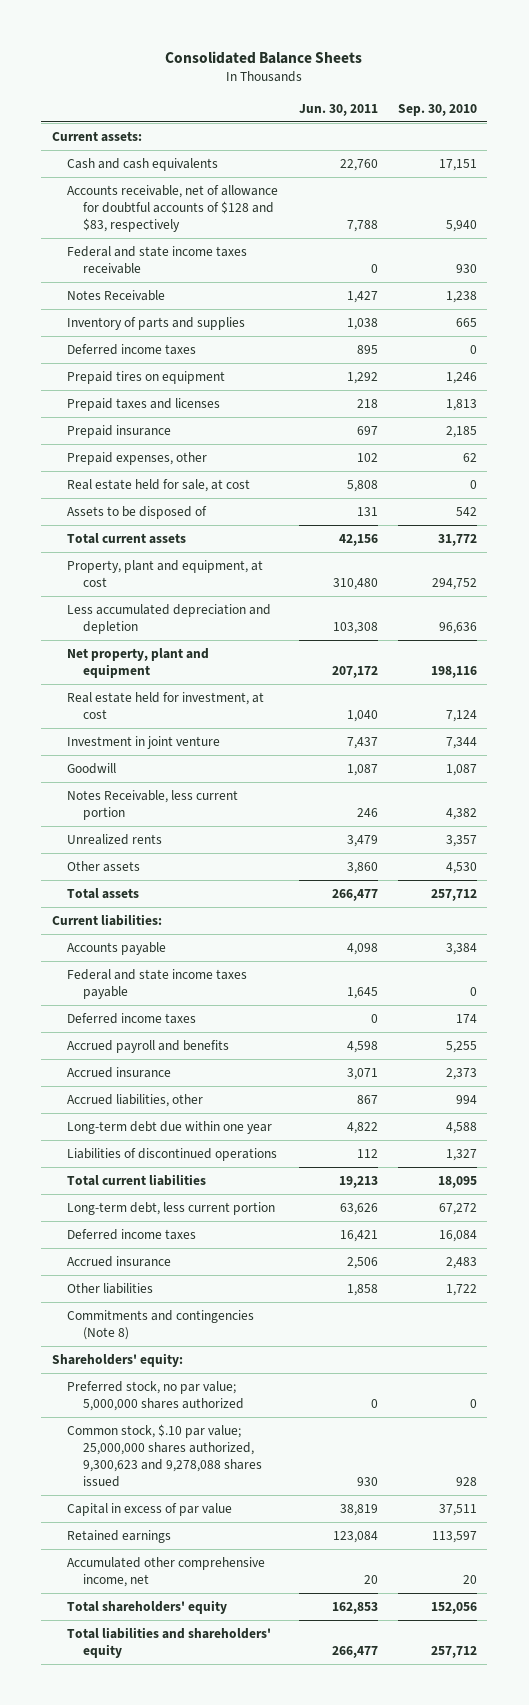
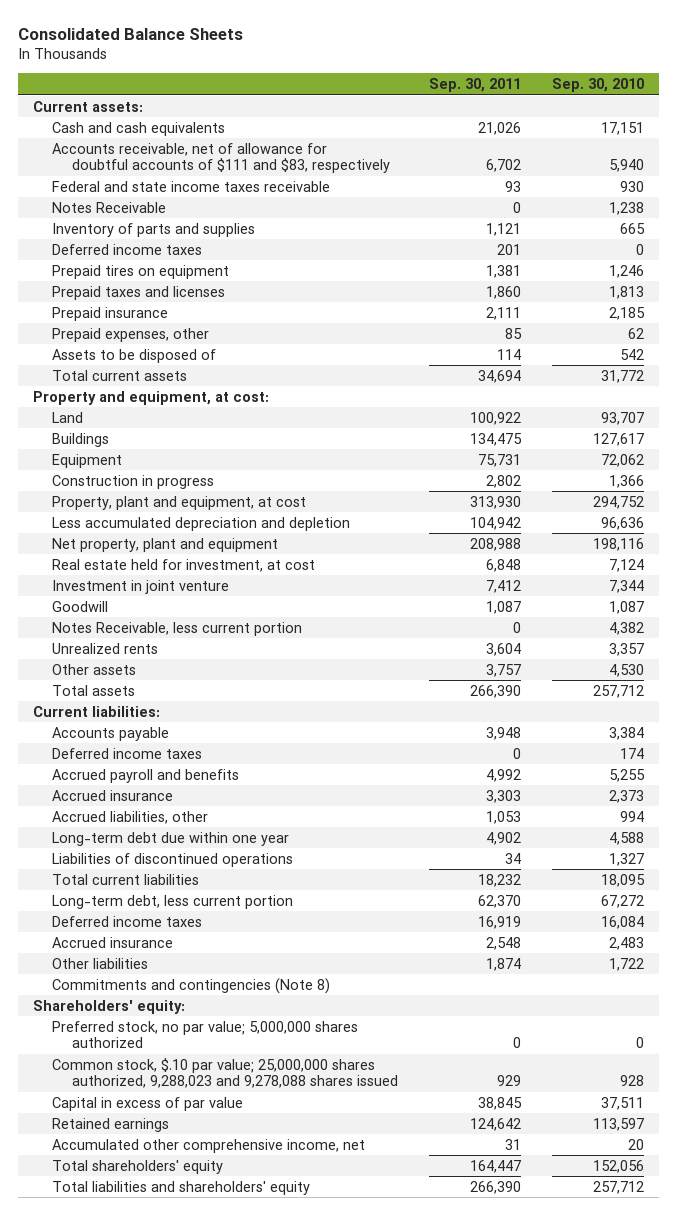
[298,103,378,116] Jun. 30, 2011 -> none
none -> [428,78,521,93] Sep. 30, 2011
[67,185,279,233] Accounts receivable, net of allowance for doubtful accounts of $128 and $83, respectively -> [52,142,390,174] Accounts receivable, net of allowance for doubtful accounts of $111 and $83, respectively
[67,479,251,493] Real estate held for sale, at cost -> none
none -> [33,390,270,405] Property and equipment, at cost:
none -> [52,411,84,423] Land
none -> [52,432,110,447] Buildings
none -> [52,453,123,468] Equipment
none -> [52,474,215,489] Construction in progress
[67,969,248,1000] Federal and state income taxes payable -> none
[67,1424,262,1488] Common stock, $.10 par value; 25,000,000 shares authorized, 9,300,623 and 9,278,088 shares issued -> [52,1057,398,1089] Common stock, $.10 par value; 25,000,000 shares authorized, 9,288,023 and 9,278,088 shares issued

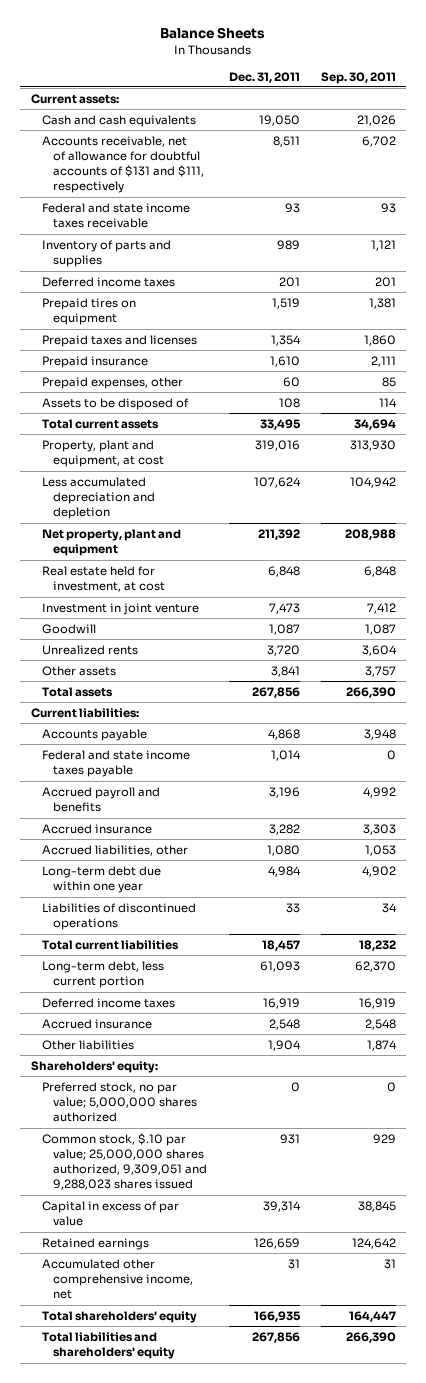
[17,27,243,40] Consolidated Balance Sheets -> [160,27,266,40] Balance Sheets
[551,78,644,93] Sep. 30, 2010 -> none
none -> [228,71,300,83] Dec. 31, 2011
[52,142,390,174] Accounts receivable, net of allowance for doubtful accounts of $111 and $83, respectively -> [42,135,205,194] Accounts receivable, net of allowance for doubtful accounts of $131 and $111, respectively
[52,201,167,213] Notes Receivable -> none
[33,390,270,405] Property and equipment, at cost: -> none
[52,411,84,423] Land -> none
[52,432,110,447] Buildings -> none
[52,453,123,468] Equipment -> none
[52,474,215,489] Construction in progress -> none
[52,621,303,636] Notes Receivable, less current portion -> none
[52,747,203,759] Deferred income taxes -> none
none -> [42,749,191,778] Federal and state income taxes payable
[52,977,331,994] Commitments and contingencies (Note 8) -> none
[52,1057,398,1089] Common stock, $.10 par value; 25,000,000 shares authorized, 9,288,023 and 9,278,088 shares issued -> [42,1132,208,1191] Common stock, $.10 par value; 25,000,000 shares authorized, 9,309,051 and 9,288,023 shares issued

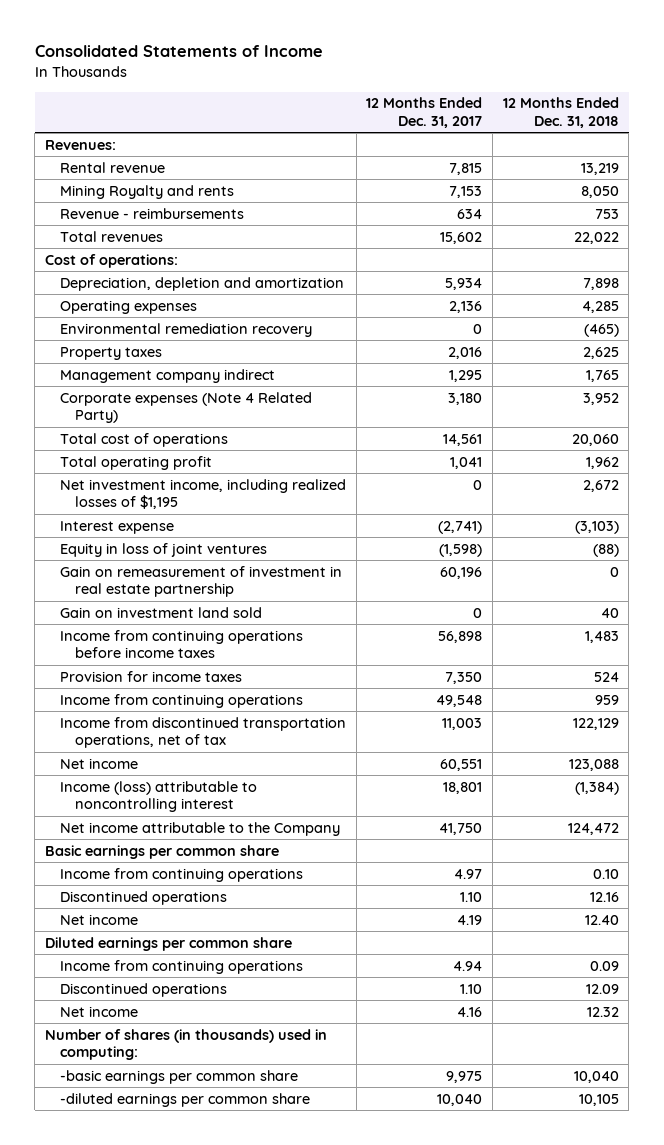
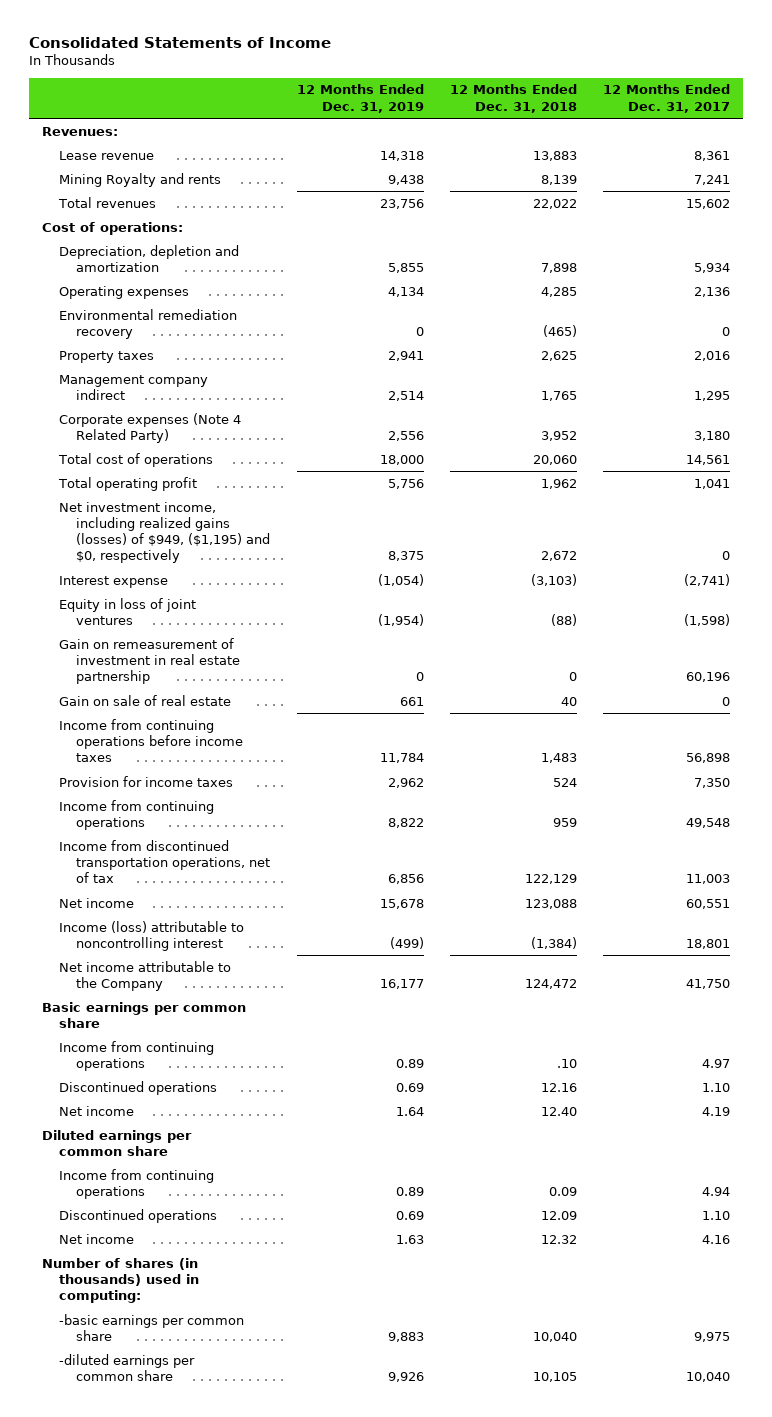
none -> [296,84,424,113] 12 Months Ended Dec. 31, 2019
[60,207,245,219] Revenue - reimbursements -> none
[60,161,166,173] Rental revenue -> [59,150,155,160] Lease revenue
[449,162,483,175] 7,815 -> [693,150,730,161] 8,361
[580,162,619,175] 13,219 -> [532,150,577,161] 13,883
[449,185,483,198] 7,153 -> [693,174,730,185] 7,241
[580,185,619,198] 8,050 -> [540,174,577,185] 8,139
[60,478,347,510] Net investment income, including realized losses of $1,195 -> [59,501,271,564] Net investment income, including realized gains (losses) of $949, ($1,195) and $0, respectively
[60,606,263,618] Gain on investment land sold -> [59,694,232,706] Gain on sale of real estate
[592,868,619,879] 0.10 -> [556,1058,577,1068] .10

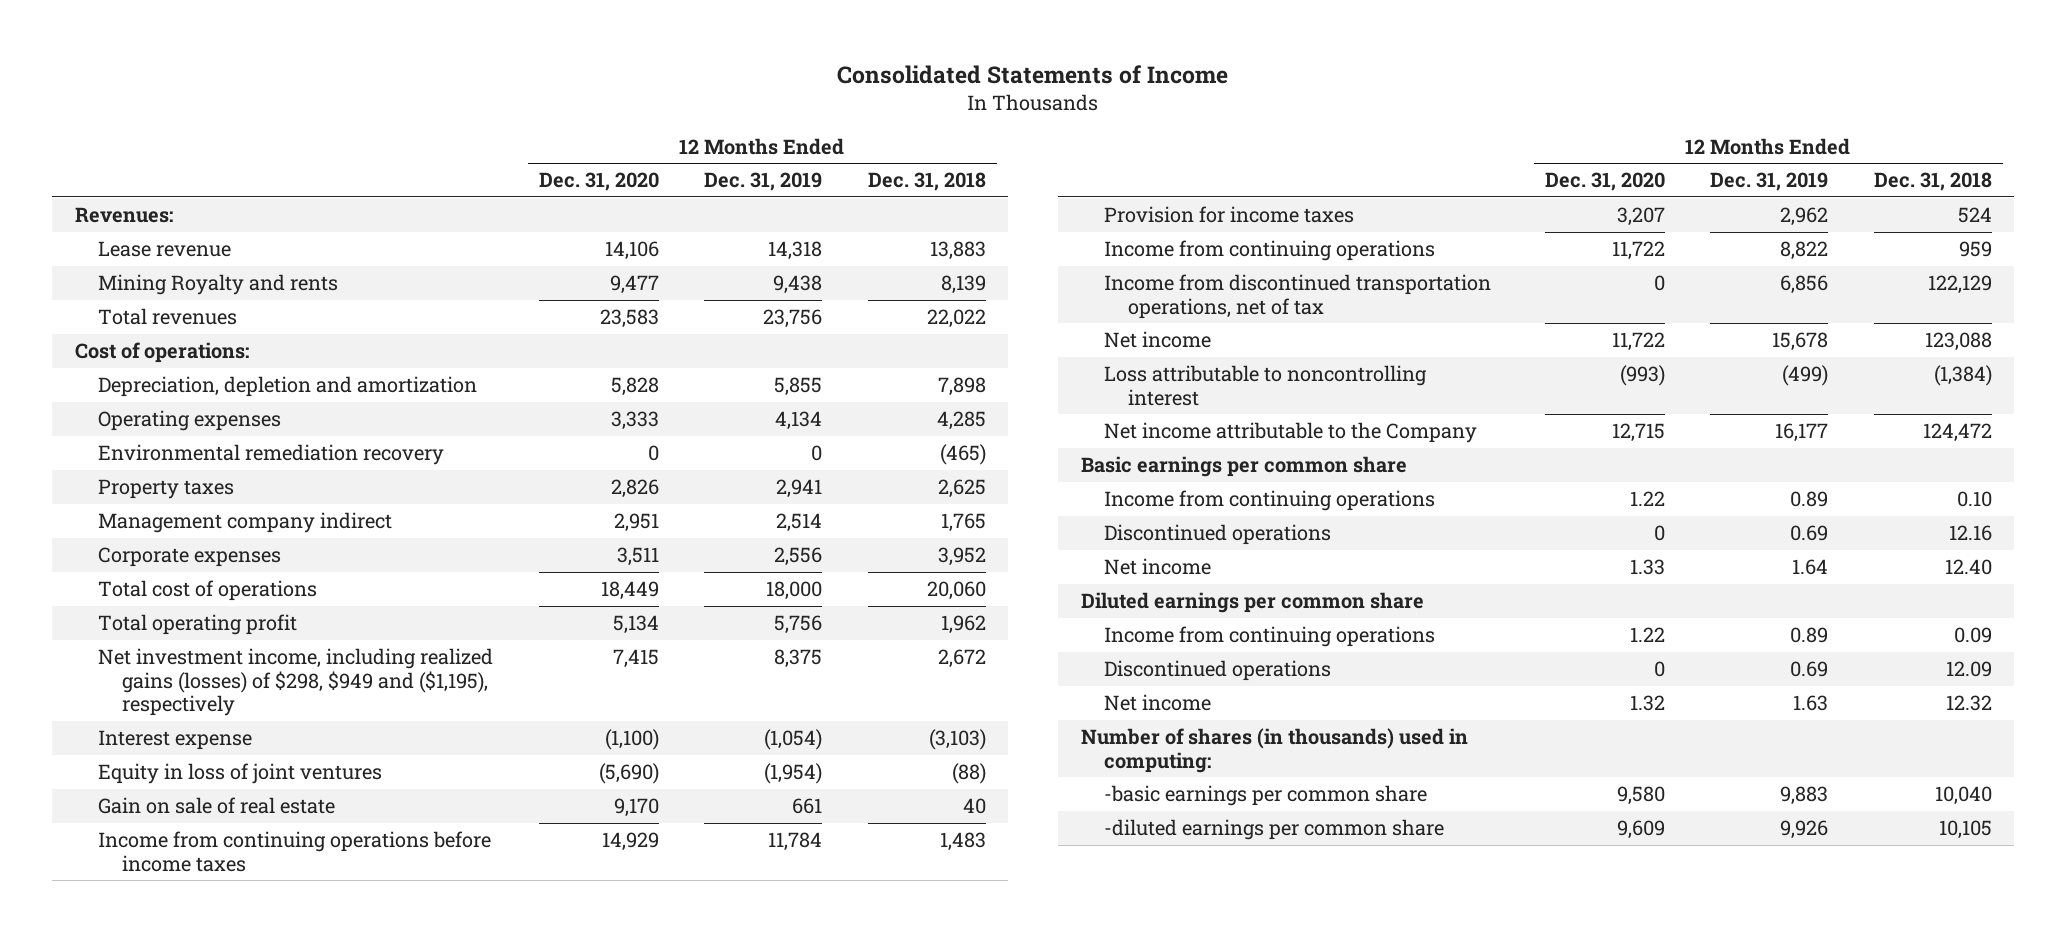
[602,84,730,113] 12 Months Ended Dec. 31, 2017 -> none
none -> [538,172,659,192] Dec. 31, 2020
[59,412,242,443] Corporate expenses (Note 4 Related Party) -> [98,546,282,567] Corporate expenses
[59,501,271,564] Net investment income, including realized gains (losses) of $949, ($1,195) and $0, respectively -> [98,647,494,717] Net investment income, including realized gains (losses) of $298, $949 and ($1,195), respectively
[59,637,241,685] Gain on remeasurement of investment in real estate partnership -> none
[59,920,245,951] Income (loss) attributable to noncontrolling interest -> [1104,364,1428,406] Loss attributable to noncontrolling interest
[556,1058,577,1068] .10 -> [1956,490,1992,507] 0.10

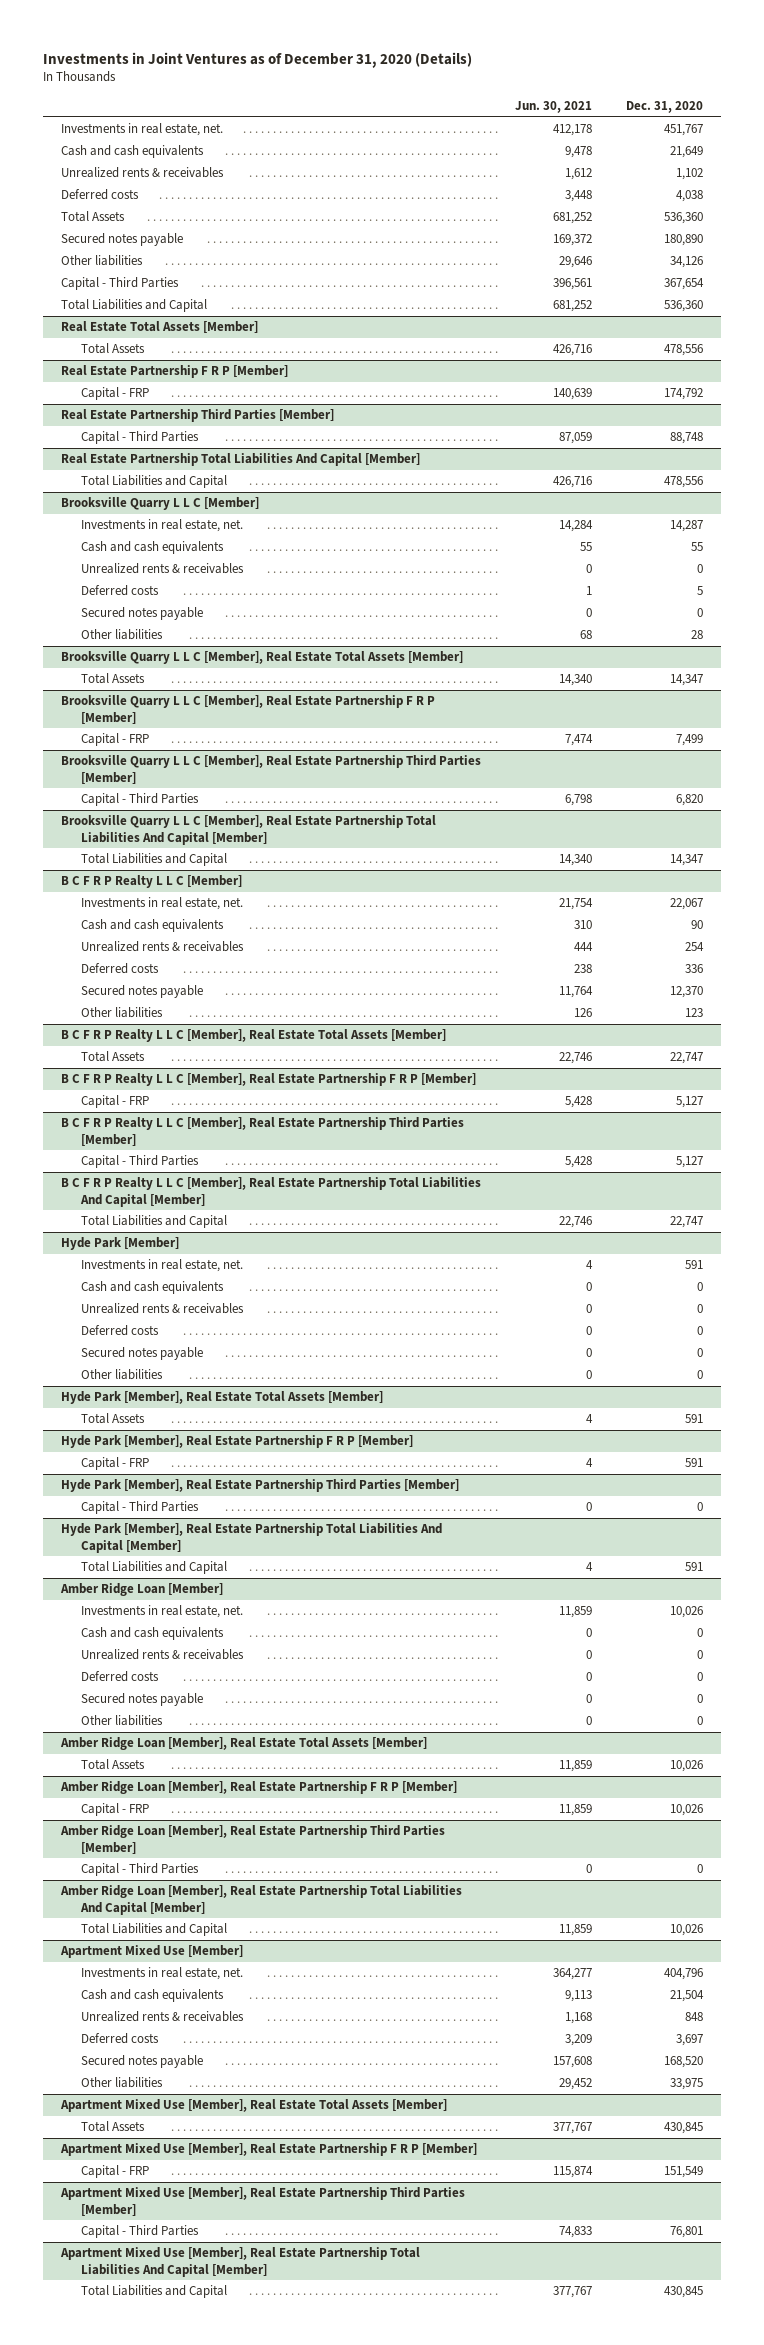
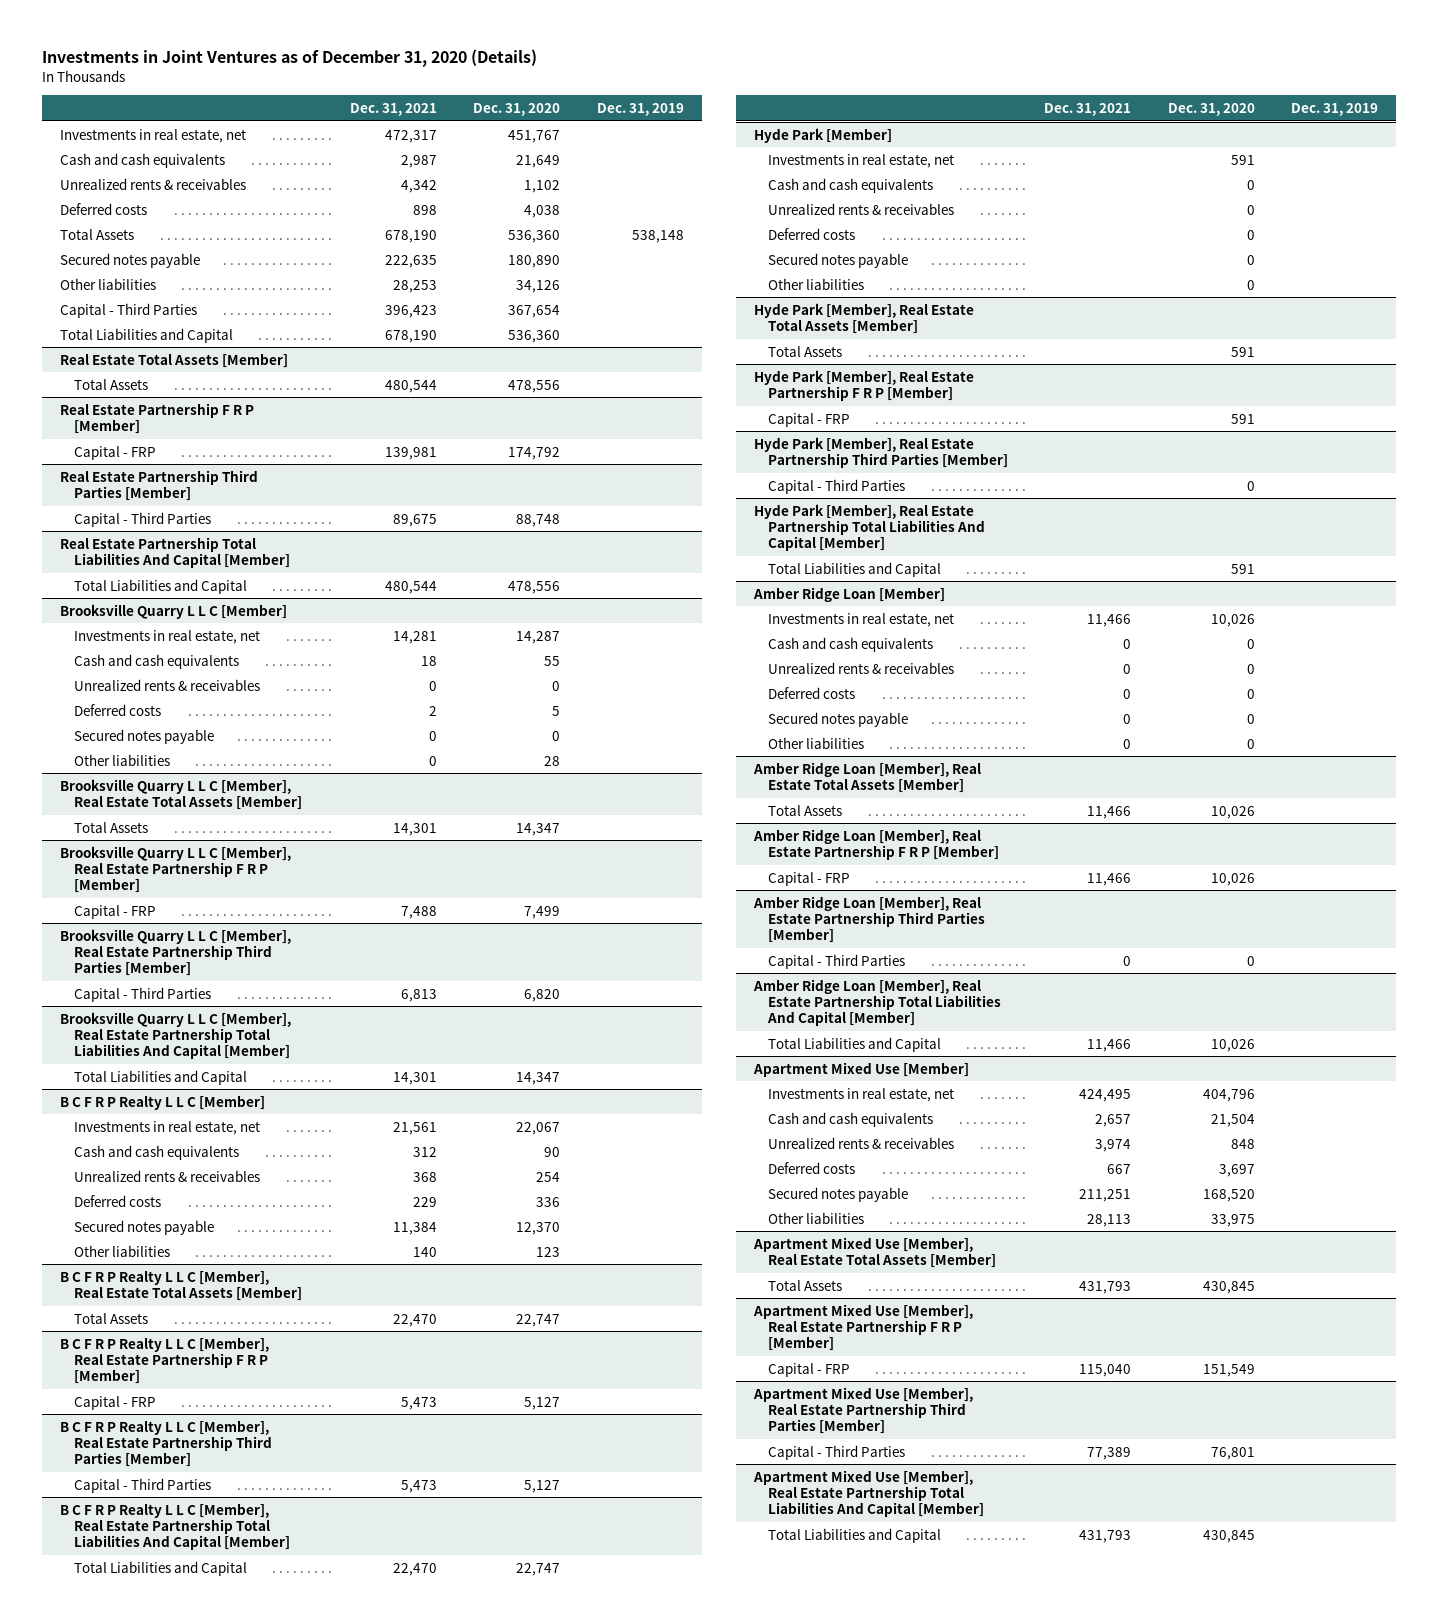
[514,100,592,113] Jun. 30, 2021 -> none
none -> [349,103,437,117] Dec. 31, 2021
none -> [596,103,684,117] Dec. 31, 2019
[60,123,223,137] Investments in real estate, net. -> [60,128,247,143] Investments in real estate, net
[80,519,243,533] Investments in real estate, net. -> [73,629,260,644] Investments in real estate, net
[80,897,243,911] Investments in real estate, net. -> [73,1120,260,1135] Investments in real estate, net
[80,1259,243,1273] Investments in real estate, net. -> [768,153,955,168] Investments in real estate, net
[80,1605,243,1619] Investments in real estate, net. -> [768,612,955,627] Investments in real estate, net
[80,1967,243,1981] Investments in real estate, net. -> [768,1087,955,1102] Investments in real estate, net

